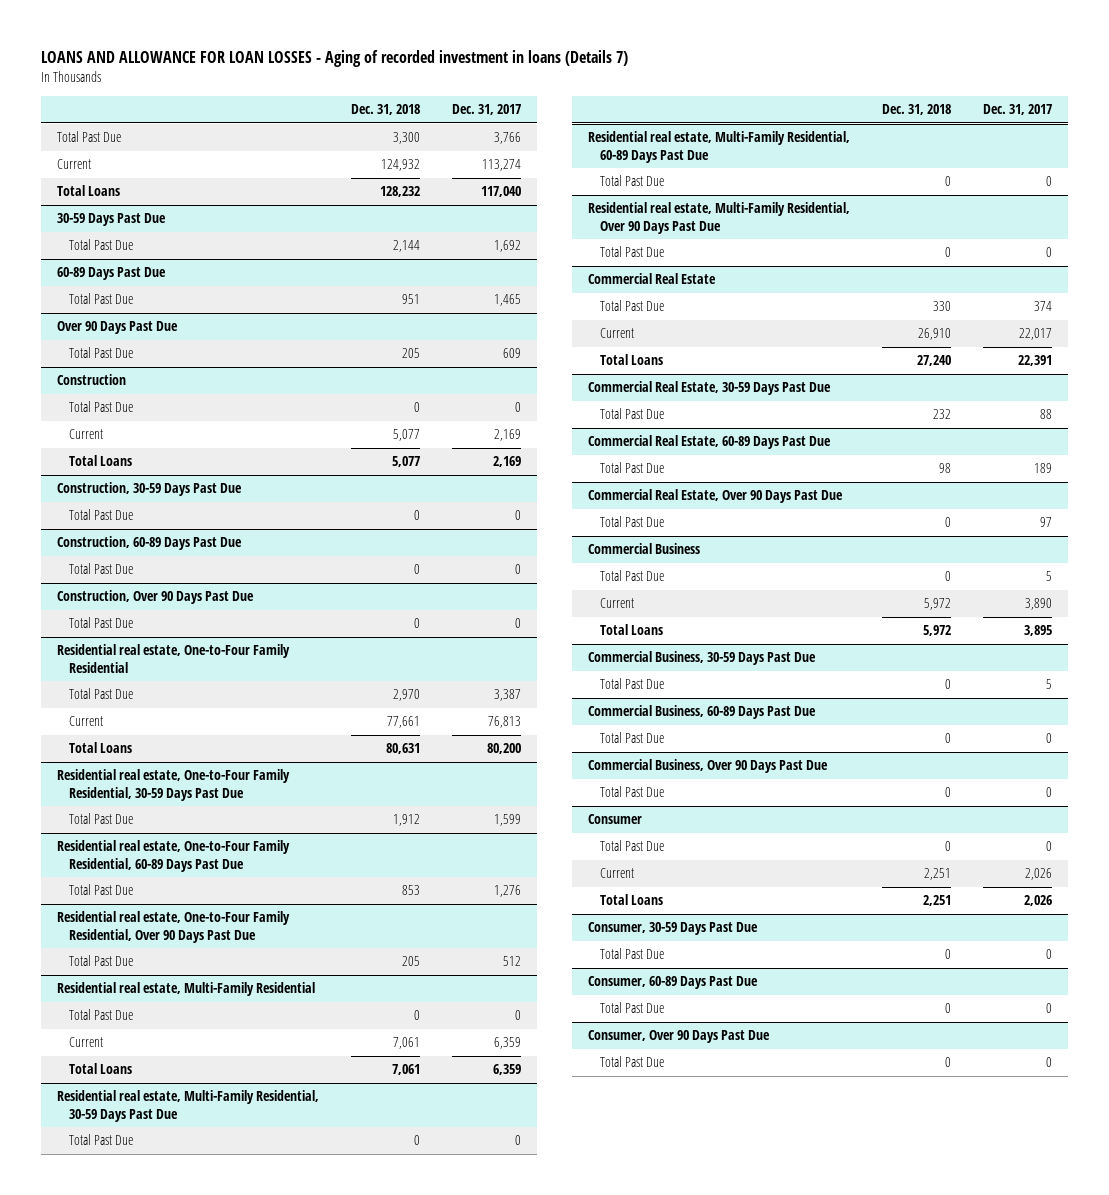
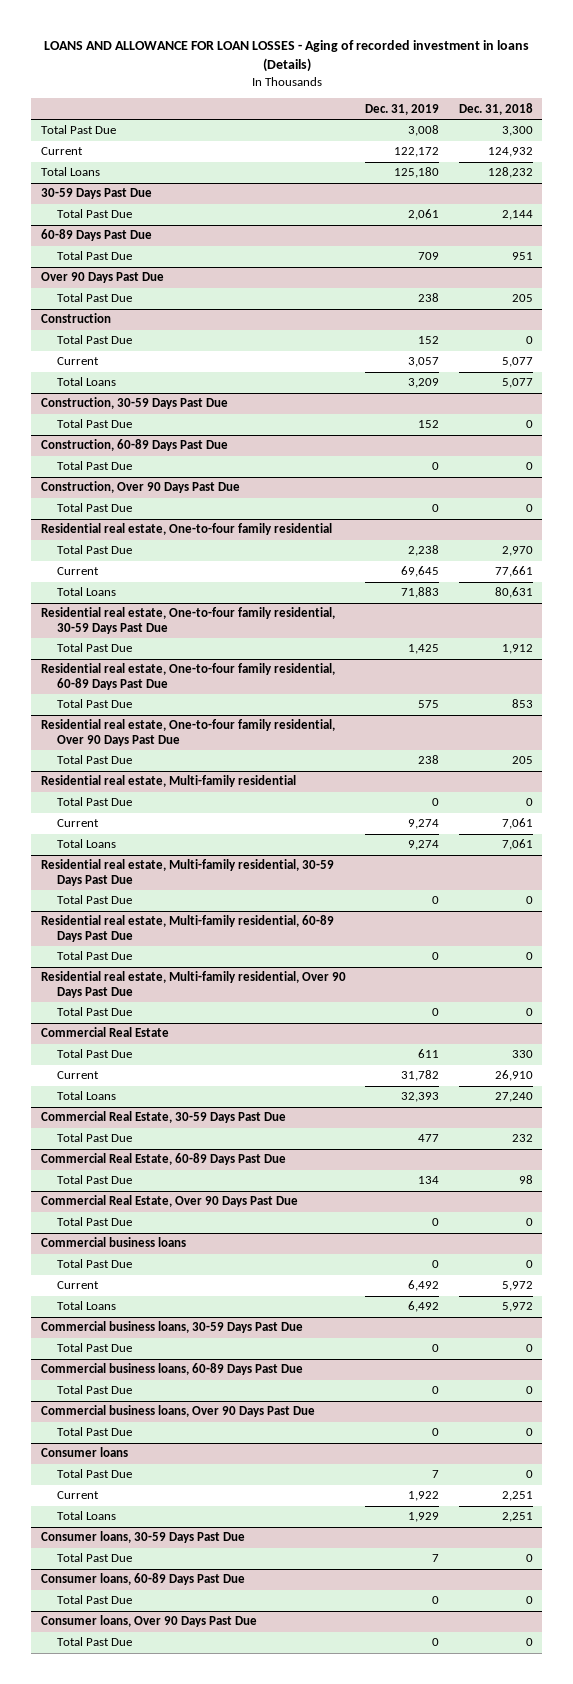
[40,49,628,67] LOANS AND ALLOWANCE FOR LOAN LOSSES - Aging of recorded investment in loans (Details 7) -> [43,40,529,73] LOANS AND ALLOWANCE FOR LOAN LOSSES - Aging of recorded investment in loans (Details)
[451,104,521,116] Dec. 31, 2017 -> none
none -> [365,103,440,115] Dec. 31, 2019
[56,644,290,673] Residential real estate, One-to-Four Family Residential -> [40,523,332,536] Residential real estate, One-to-four family residential
[56,769,290,801] Residential real estate, One-to-Four Family Residential, 30-59 Days Past Due -> [40,607,335,635] Residential real estate, One-to-four family residential, 30-59 Days Past Due
[56,840,290,872] Residential real estate, One-to-Four Family Residential, 60-89 Days Past Due -> [40,663,335,691] Residential real estate, One-to-four family residential, 60-89 Days Past Due
[56,911,290,943] Residential real estate, One-to-Four Family Residential, Over 90 Days Past Due -> [40,719,335,747] Residential real estate, One-to-four family residential, Over 90 Days Past Due
[56,982,315,997] Residential real estate, Multi-Family Residential -> [40,775,296,788] Residential real estate, Multi-family residential
[56,1090,319,1122] Residential real estate, Multi-Family Residential, 30-59 Days Past Due -> [40,859,334,887] Residential real estate, Multi-family residential, 30-59 Days Past Due
[588,131,851,163] Residential real estate, Multi-Family Residential, 60-89 Days Past Due -> [40,915,334,943] Residential real estate, Multi-family residential, 60-89 Days Past Due
[588,202,851,234] Residential real estate, Multi-Family Residential, Over 90 Days Past Due -> [40,971,346,999] Residential real estate, Multi-family residential, Over 90 Days Past Due
[588,543,701,555] Commercial Business -> [40,1237,186,1248] Commercial business loans
[588,651,817,666] Commercial Business, 30-59 Days Past Due -> [40,1321,303,1334] Commercial business loans, 30-59 Days Past Due
[588,705,817,720] Commercial Business, 60-89 Days Past Due -> [40,1363,303,1376] Commercial business loans, 60-89 Days Past Due
[588,759,829,774] Commercial Business, Over 90 Days Past Due -> [40,1405,315,1418] Commercial business loans, Over 90 Days Past Due
[588,814,643,825] Consumer -> [40,1447,128,1458] Consumer loans
[588,922,759,936] Consumer, 30-59 Days Past Due -> [40,1531,245,1544] Consumer loans, 30-59 Days Past Due
[588,976,759,990] Consumer, 60-89 Days Past Due -> [40,1573,245,1586] Consumer loans, 60-89 Days Past Due
[588,1030,771,1044] Consumer, Over 90 Days Past Due -> [40,1615,257,1628] Consumer loans, Over 90 Days Past Due

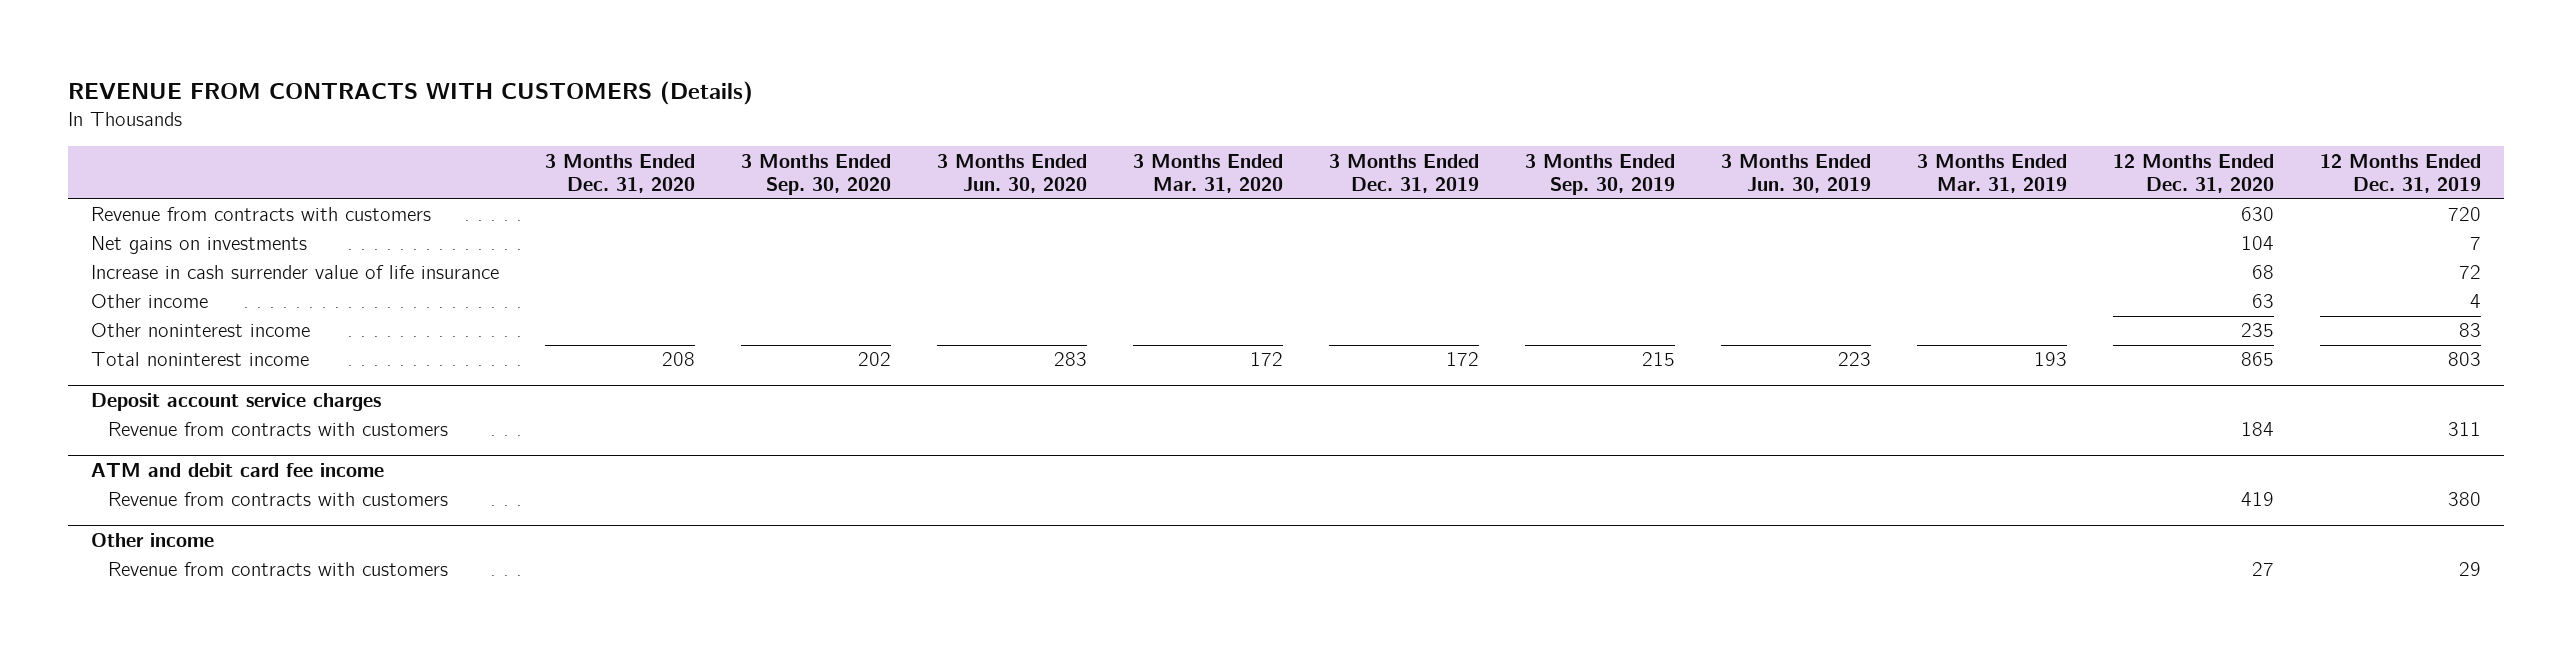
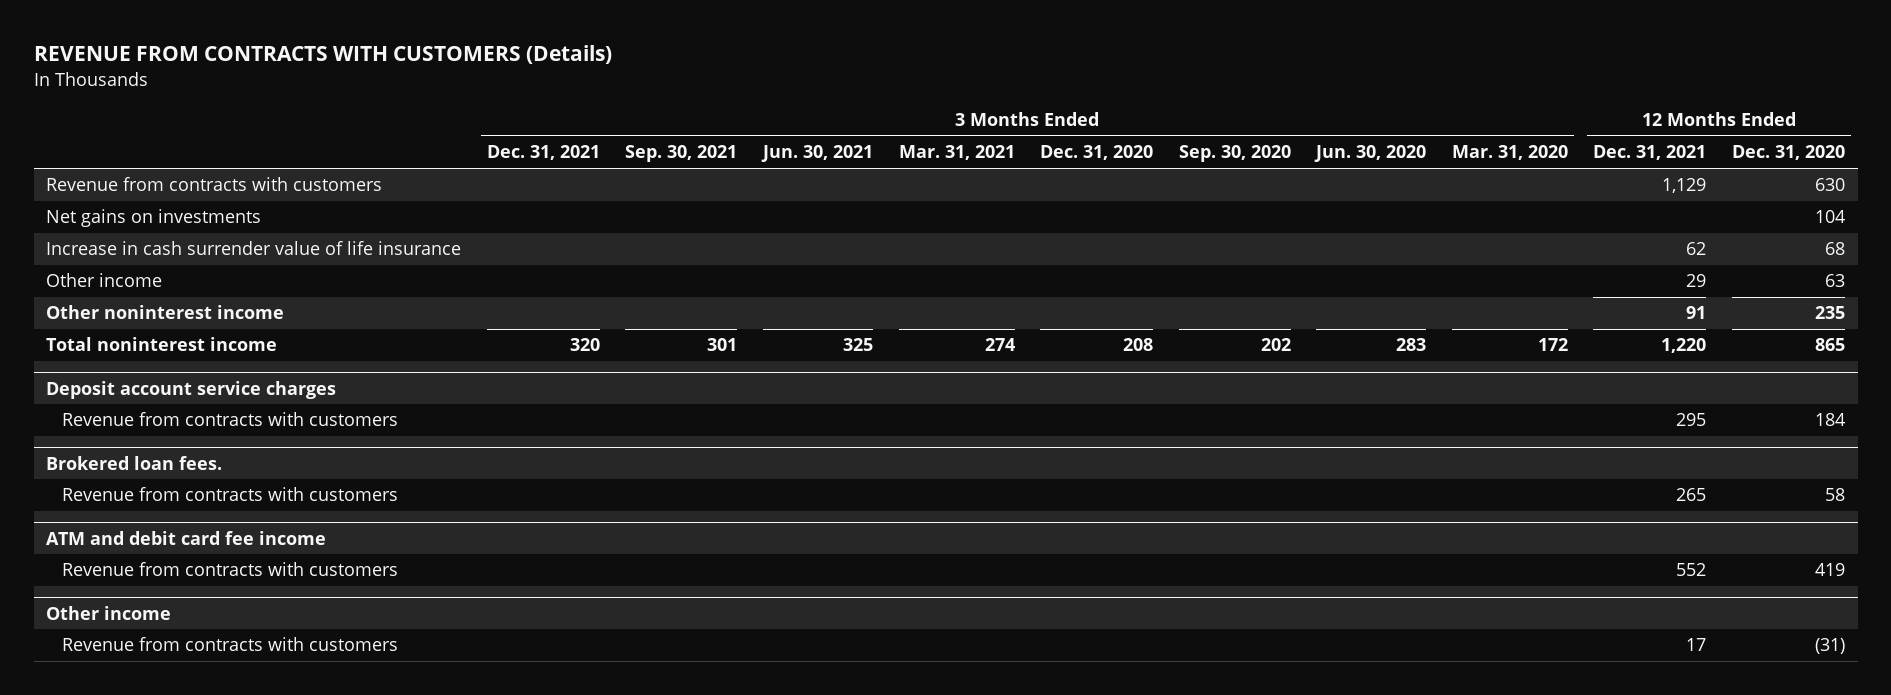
[1329,153,1480,194] 3 Months Ended Dec. 31, 2019 -> none
[1525,153,1676,196] 3 Months Ended Sep. 30, 2019 -> none
[1721,153,1872,194] 3 Months Ended Jun. 30, 2019 -> none
[1917,153,2068,194] 3 Months Ended Mar. 31, 2019 -> none
[2320,153,2482,194] 12 Months Ended Dec. 31, 2019 -> none
none -> [486,145,600,161] Dec. 31, 2021
none -> [625,145,738,163] Sep. 30, 2021
none -> [761,145,874,163] Jun. 30, 2021
none -> [898,145,1015,161] Mar. 31, 2021
none -> [1593,145,1707,161] Dec. 31, 2021
none -> [46,455,223,470] Brokered loan fees.
none -> [61,487,398,502] Revenue from contracts with customers
[2252,562,2275,577] 27 -> [1814,638,1845,655] (31)

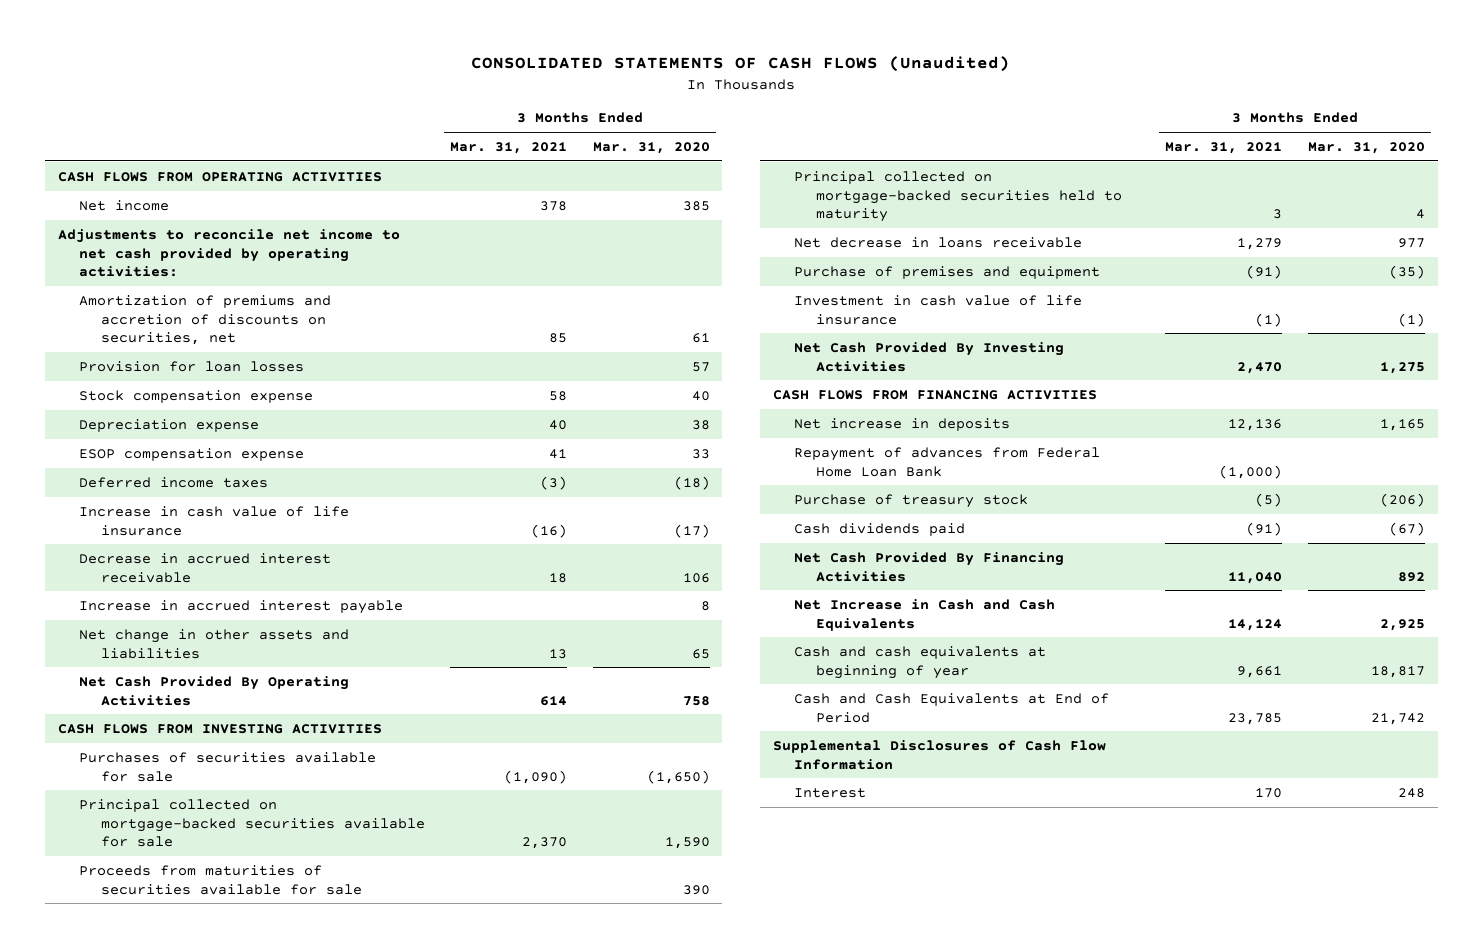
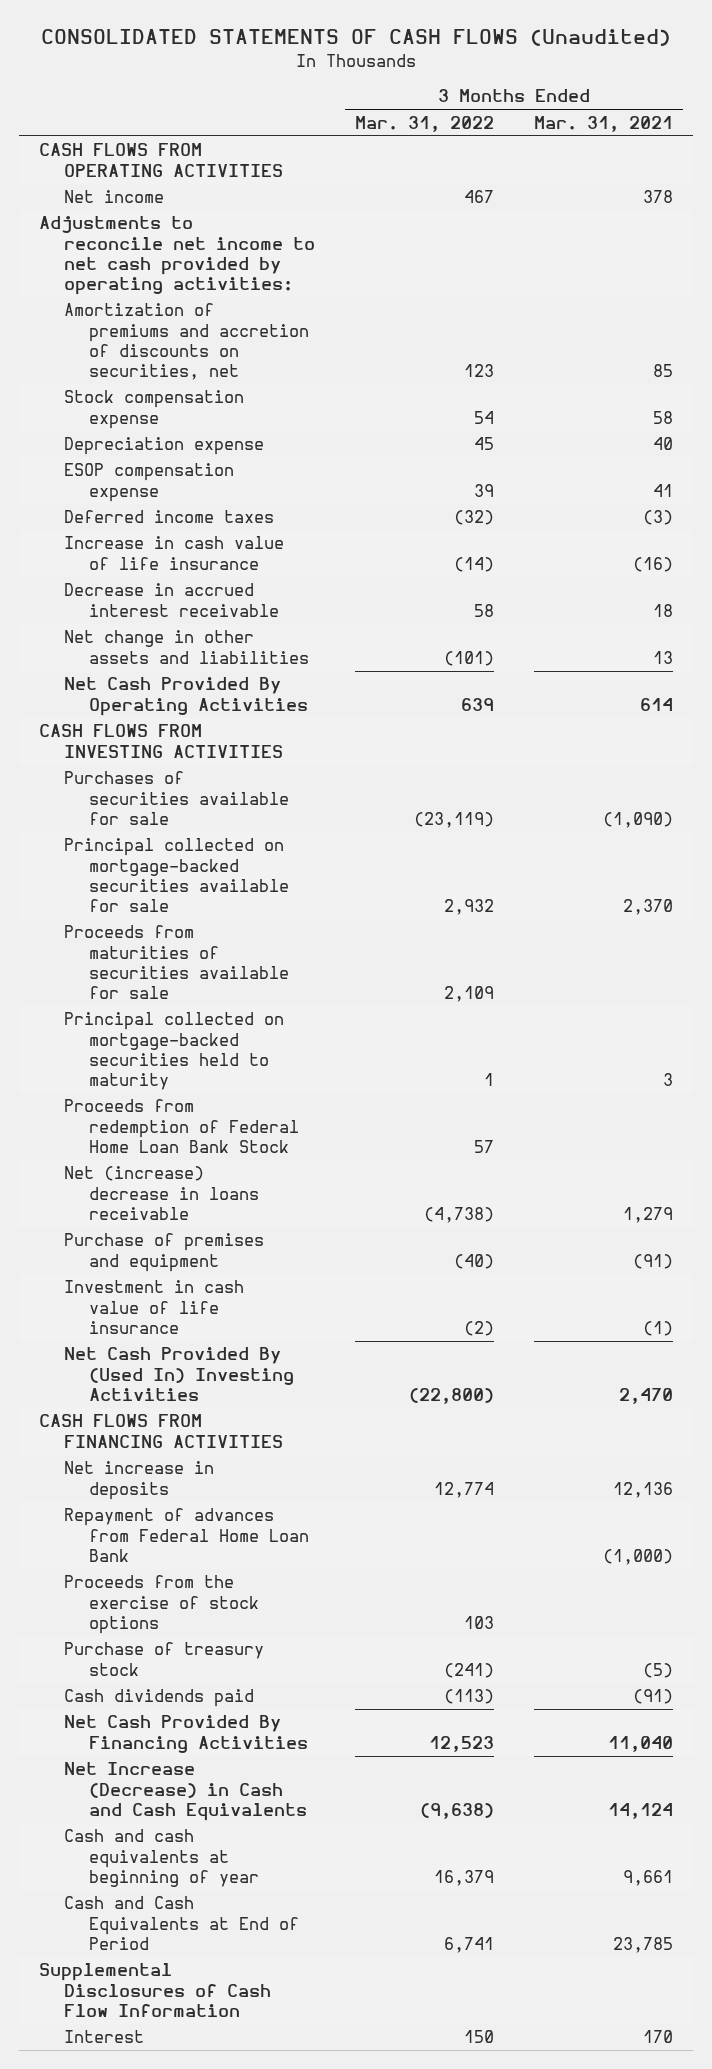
[592,142,710,155] Mar. 31, 2020 -> none
none -> [354,115,494,132] Mar. 31, 2022
[79,360,305,372] Provision for loan losses -> none
[79,599,404,614] Increase in accrued interest payable -> none
none -> [63,1099,299,1154] Proceeds from redemption of Federal Home Loan Bank Stock
[794,236,1083,248] Net decrease in loans receivable -> [63,1166,259,1221] Net (increase) decrease in loans receivable
[794,341,1065,372] Net Cash Provided By Investing Activities -> [63,1347,294,1402] Net Cash Provided By (Used In) Investing Activities
none -> [63,1575,259,1635] Proceeds from the exercise of stock options
[794,598,1056,631] Net Increase in Cash and Cash Equivalents -> [63,1762,307,1822] Net Increase (Decrease) in Cash and Cash Equivalents

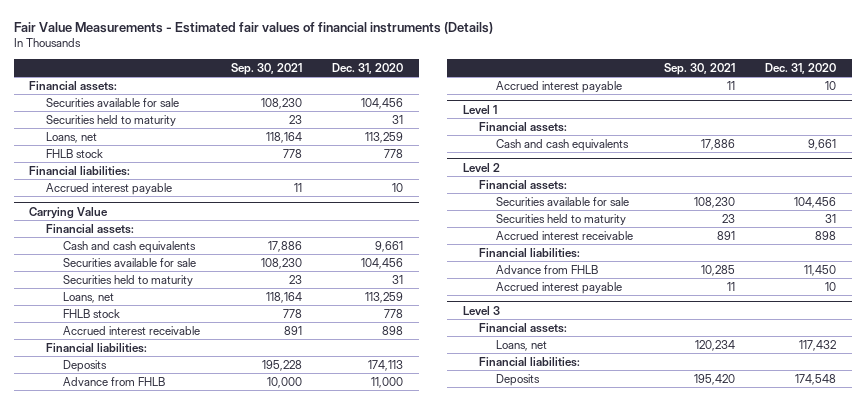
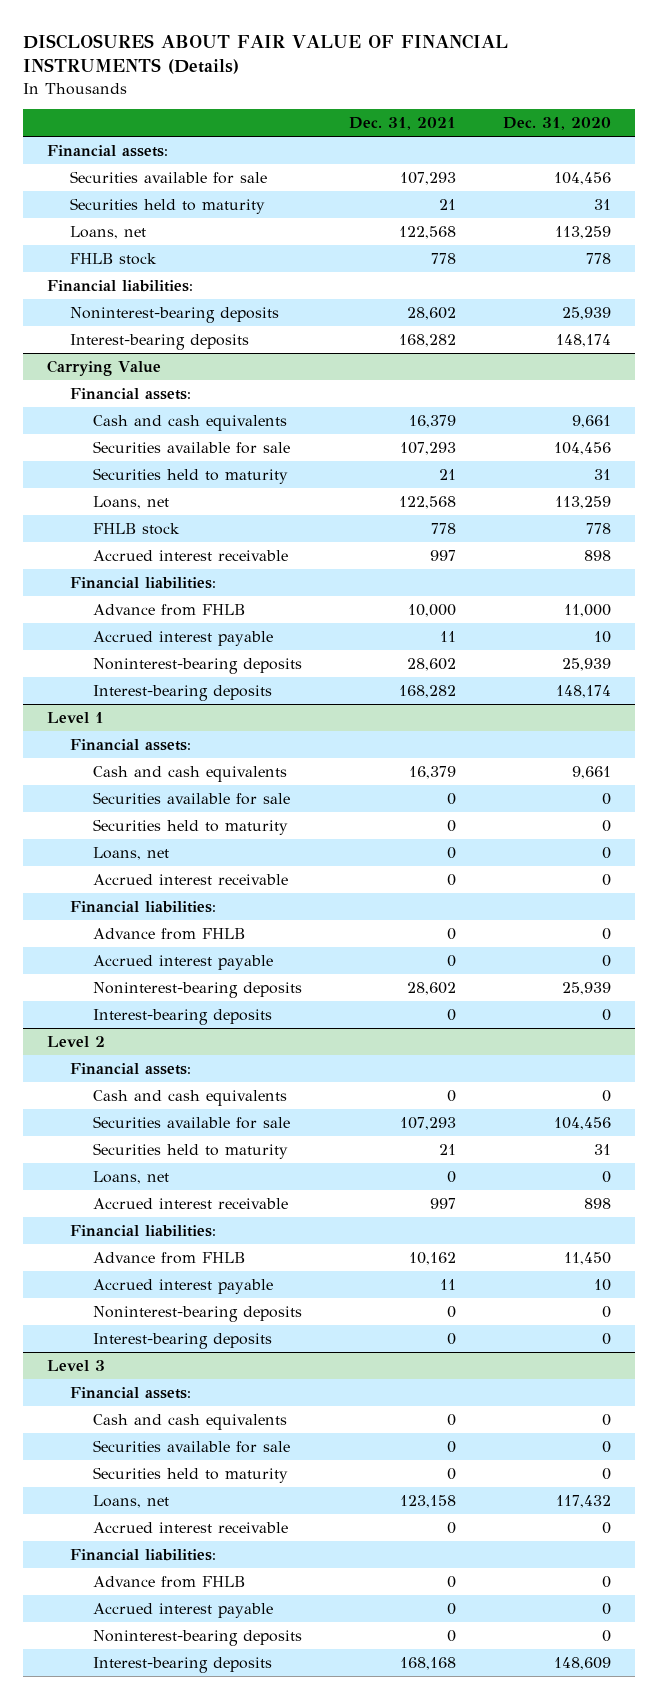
[14,21,494,34] Fair Value Measurements - Estimated fair values of financial instruments (Details) -> [23,33,509,75] DISCLOSURES ABOUT FAIR VALUE OF FINANCIAL INSTRUMENTS (Details)
[230,62,302,75] Sep. 30, 2021 -> none
none -> [349,117,457,131] Dec. 31, 2021
[46,182,173,195] Accrued interest payable -> none
none -> [69,306,279,323] Noninterest-bearing deposits
none -> [69,333,249,350] Interest-bearing deposits
[62,359,107,372] Deposits -> none
none -> [92,657,302,674] Noninterest-bearing deposits
none -> [92,684,272,701] Interest-bearing deposits
none -> [92,791,290,805] Securities available for sale
none -> [92,818,288,835] Securities held to maturity
none -> [92,846,169,860] Loans, net
none -> [92,873,288,885] Accrued interest receivable
none -> [69,900,216,913] Financial liabilities:
none -> [92,927,245,940] Advance from FHLB
none -> [92,954,273,970] Accrued interest payable
none -> [92,981,302,998] Noninterest-bearing deposits
none -> [92,1008,272,1025] Interest-bearing deposits
none -> [92,1089,287,1106] Cash and cash equivalents
none -> [92,1170,169,1184] Loans, net
none -> [92,1305,302,1322] Noninterest-bearing deposits
none -> [92,1332,272,1349] Interest-bearing deposits
none -> [92,1413,287,1430] Cash and cash equivalents
none -> [92,1439,290,1453] Securities available for sale
none -> [92,1466,288,1483] Securities held to maturity
none -> [92,1521,288,1533] Accrued interest receivable
[496,373,541,386] Deposits -> none
none -> [92,1575,245,1588] Advance from FHLB
none -> [92,1602,273,1618] Accrued interest payable
none -> [92,1629,302,1646] Noninterest-bearing deposits
none -> [92,1656,272,1673] Interest-bearing deposits

